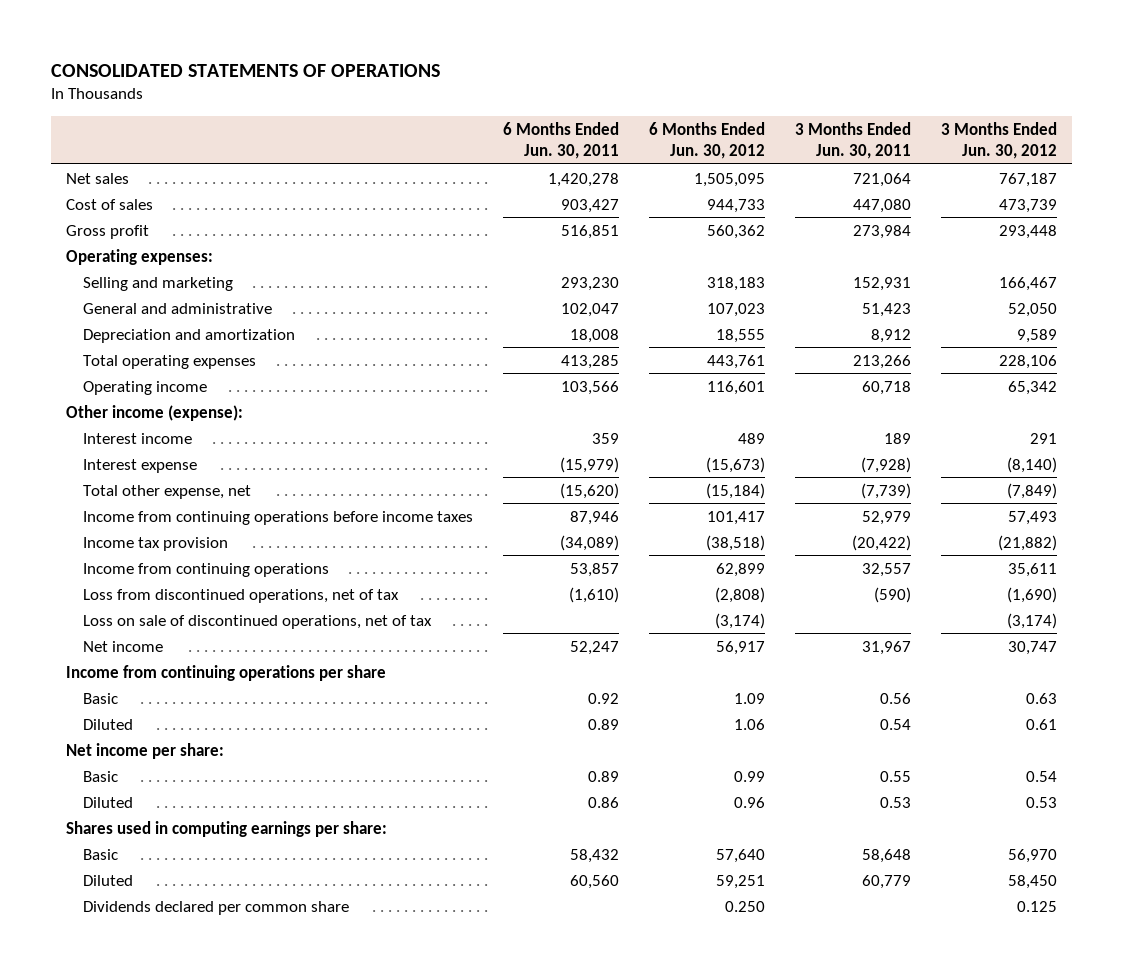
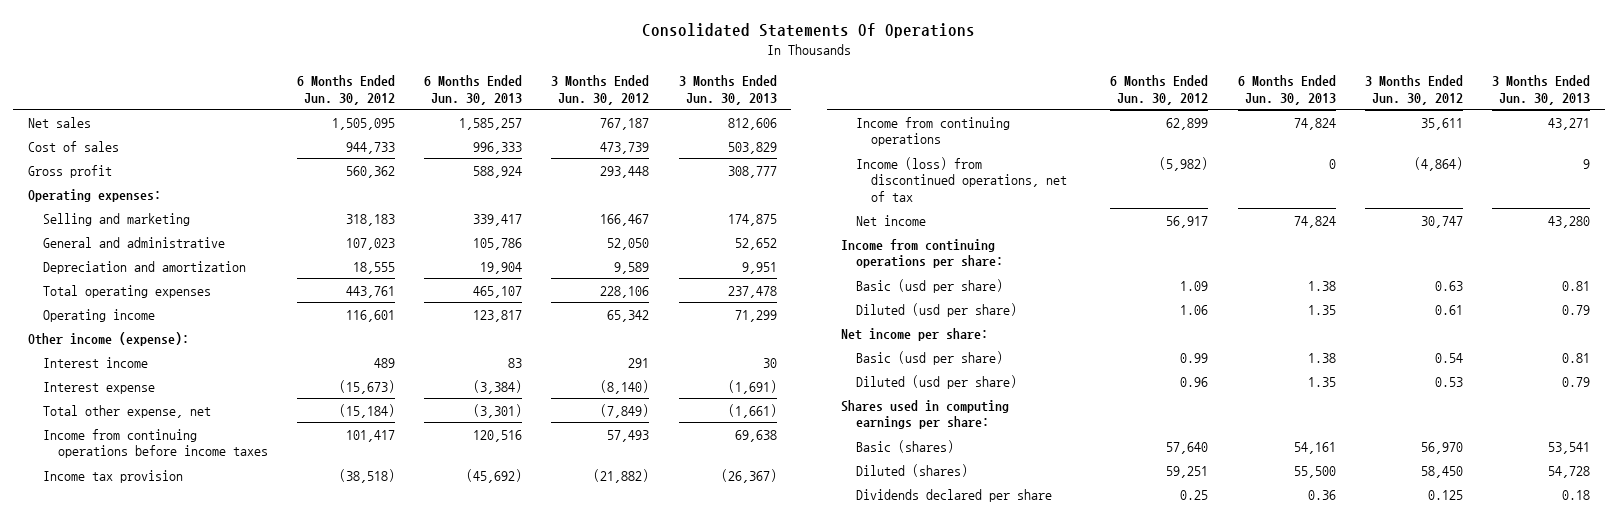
[50,63,440,77] CONSOLIDATED STATEMENTS OF OPERATIONS -> [641,23,975,39] Consolidated Statements Of Operations
[502,121,619,160] 6 Months Ended Jun. 30, 2011 -> none
[794,121,911,160] 3 Months Ended Jun. 30, 2011 -> none
none -> [424,75,523,105] 6 Months Ended Jun. 30, 2013
none -> [678,75,777,105] 3 Months Ended Jun. 30, 2013
[82,614,432,629] Loss on sale of discontinued operations, net of tax -> none
[82,588,399,603] Loss from discontinued operations, net of tax -> [856,156,1068,202] Income (loss) from discontinued operations, net of tax
[714,586,765,603] (2,808) -> [1159,156,1209,171] (5,982)
[1006,586,1057,603] (1,690) -> [1413,156,1463,171] (4,864)
[65,664,386,681] Income from continuing operations per share -> [841,238,1004,269] Income from continuing operations per share:
[82,692,118,704] Basic -> [856,278,1004,293] Basic (usd per share)
[82,718,133,730] Diluted -> [856,302,1018,317] Diluted (usd per share)
[82,770,118,782] Basic -> [856,350,1004,365] Basic (usd per share)
[82,796,133,808] Diluted -> [856,374,1018,389] Diluted (usd per share)
[82,848,118,860] Basic -> [856,439,955,453] Basic (shares)
[82,874,133,886] Diluted -> [856,463,969,477] Diluted (shares)
[82,900,349,915] Dividends declared per common share -> [856,488,1053,502] Dividends declared per share
[724,900,765,912] 0.250 -> [1180,489,1209,500] 0.25

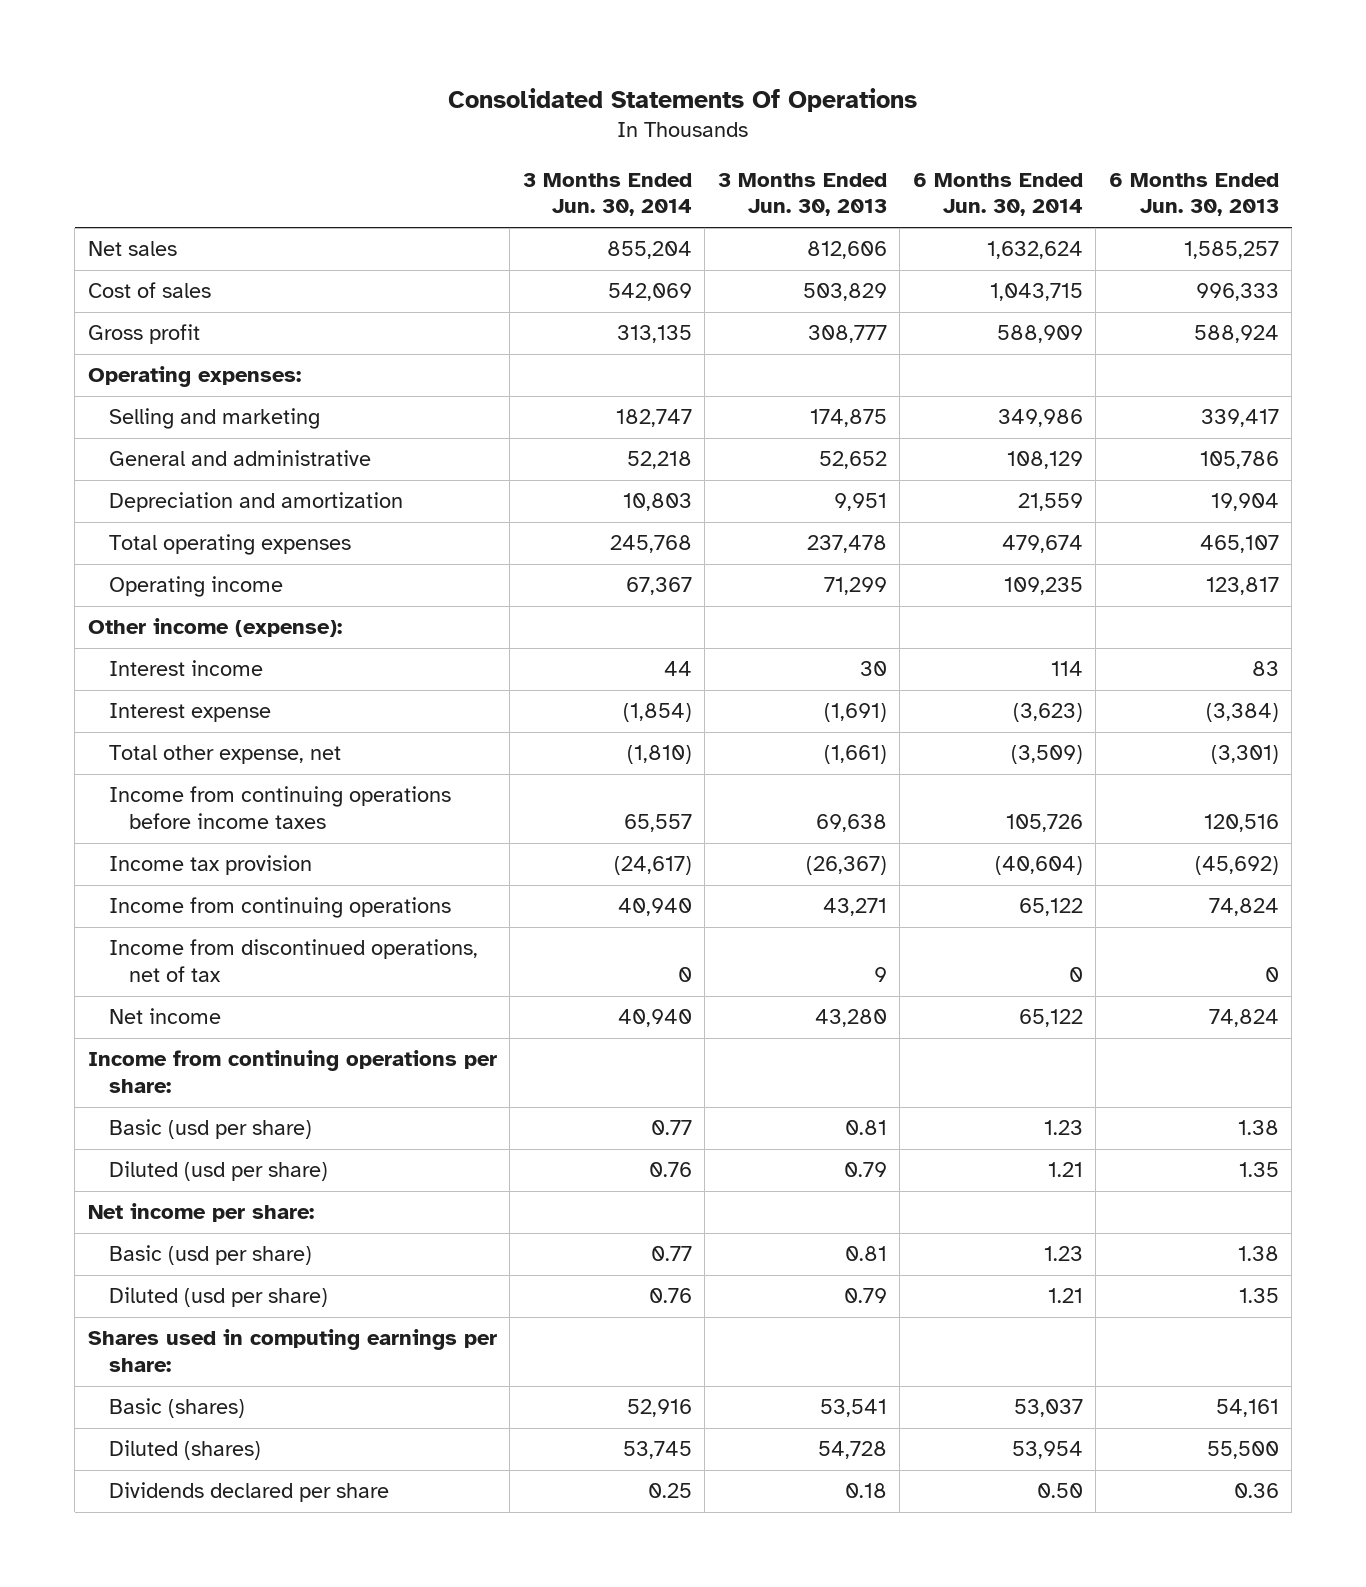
[297,75,396,105] 6 Months Ended Jun. 30, 2012 -> none
[551,75,650,105] 3 Months Ended Jun. 30, 2012 -> none
none -> [522,172,692,217] 3 Months Ended Jun. 30, 2014
none -> [912,172,1083,217] 6 Months Ended Jun. 30, 2014
[856,156,1068,202] Income (loss) from discontinued operations, net of tax -> [108,939,478,982] Income from discontinued operations, net of tax

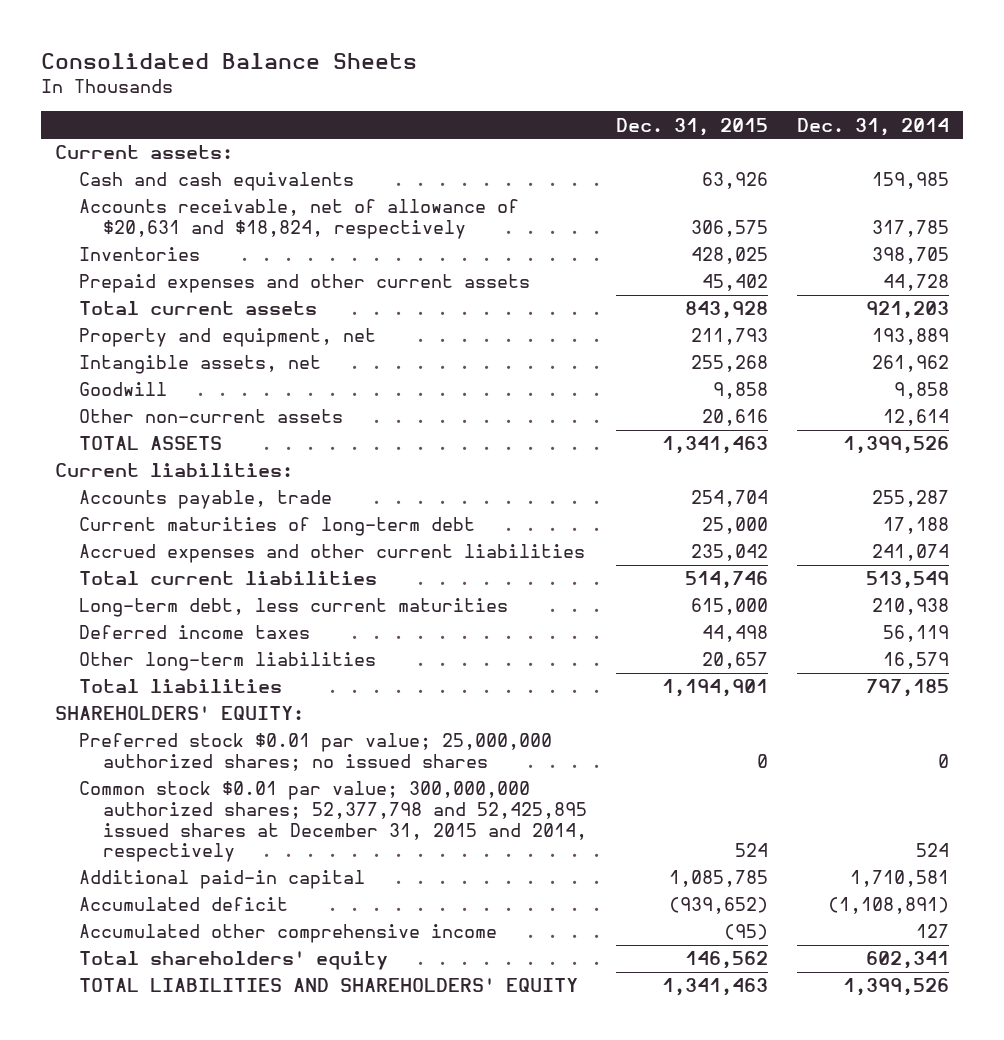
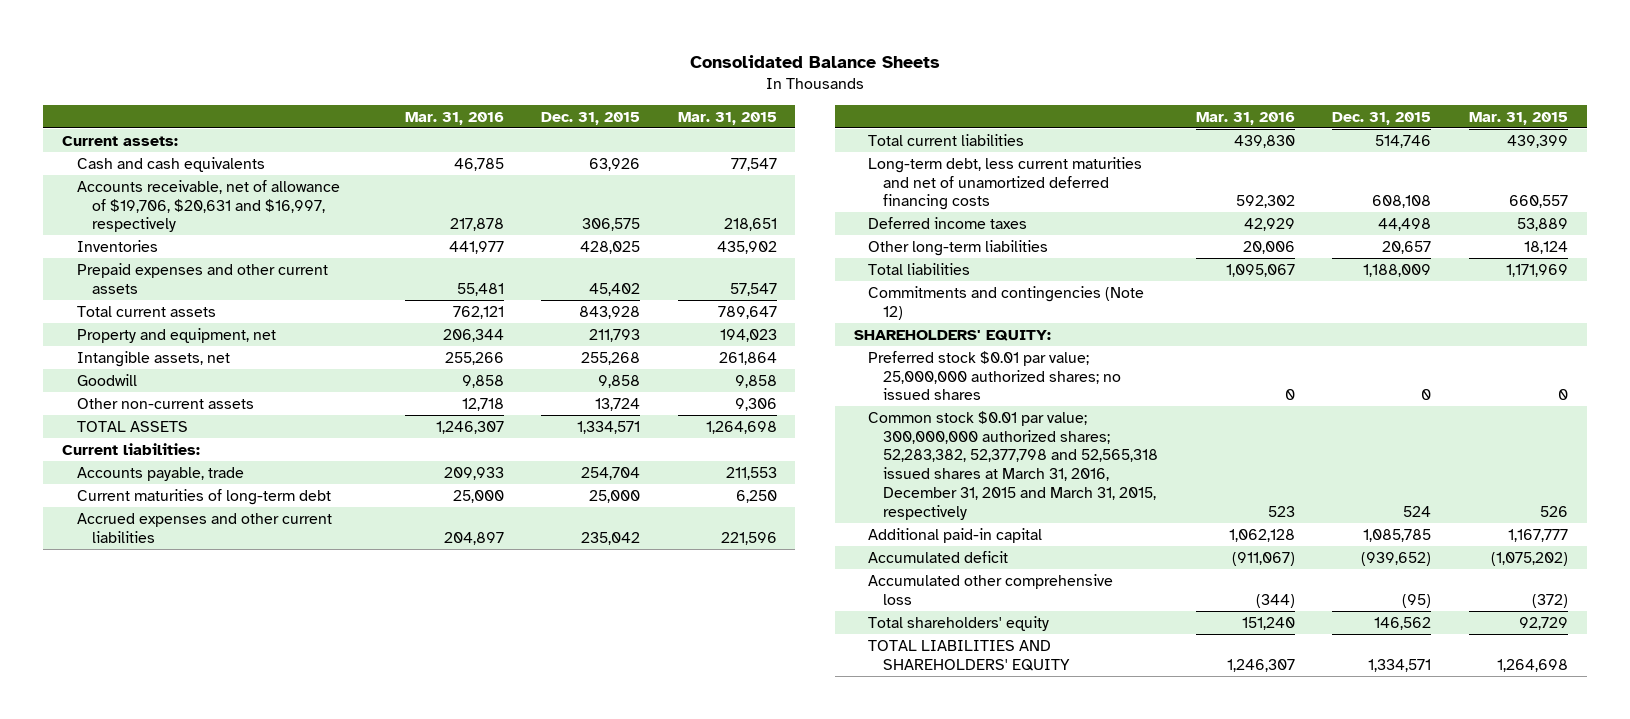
[796,117,949,136] Dec. 31, 2014 -> none
none -> [404,111,504,125] Mar. 31, 2016
none -> [677,111,777,125] Mar. 31, 2015
[79,199,520,240] Accounts receivable, net of allowance of $20,631 and $18,824, respectively -> [77,179,341,233] Accounts receivable, net of allowance of $19,706, $20,631 and $16,997, respectively
[702,409,769,427] 20,616 -> [595,397,641,411] 13,724
[662,436,769,455] 1,341,463 -> [577,420,641,434] 1,334,571
[79,598,509,618] Long-term debt, less current maturities -> [868,156,1143,211] Long-term debt, less current maturities and net of unamortized deferred financing costs
[691,598,769,616] 615,000 -> [1372,195,1432,209] 608,108
[662,679,769,698] 1,194,901 -> [1363,263,1432,277] 1,188,009
none -> [868,285,1145,320] Commitments and contingencies (Note 12)
[79,781,588,863] Common stock $0.01 par value; 300,000,000 authorized shares; 52,377,798 and 52,425,895 issued shares at December 31, 2015 and 2014, respectively -> [868,410,1159,520] Common stock $0.01 par value; 300,000,000 authorized shares; 52,283,382, 52,377,798 and 52,565,318 issued shares at March 31, 2016, December 31, 2015 and March 31, 2015, respectively
[79,924,498,944] Accumulated other comprehensive income -> [868,573,1114,605] Accumulated other comprehensive loss
[662,978,769,997] 1,341,463 -> [1368,658,1432,672] 1,334,571

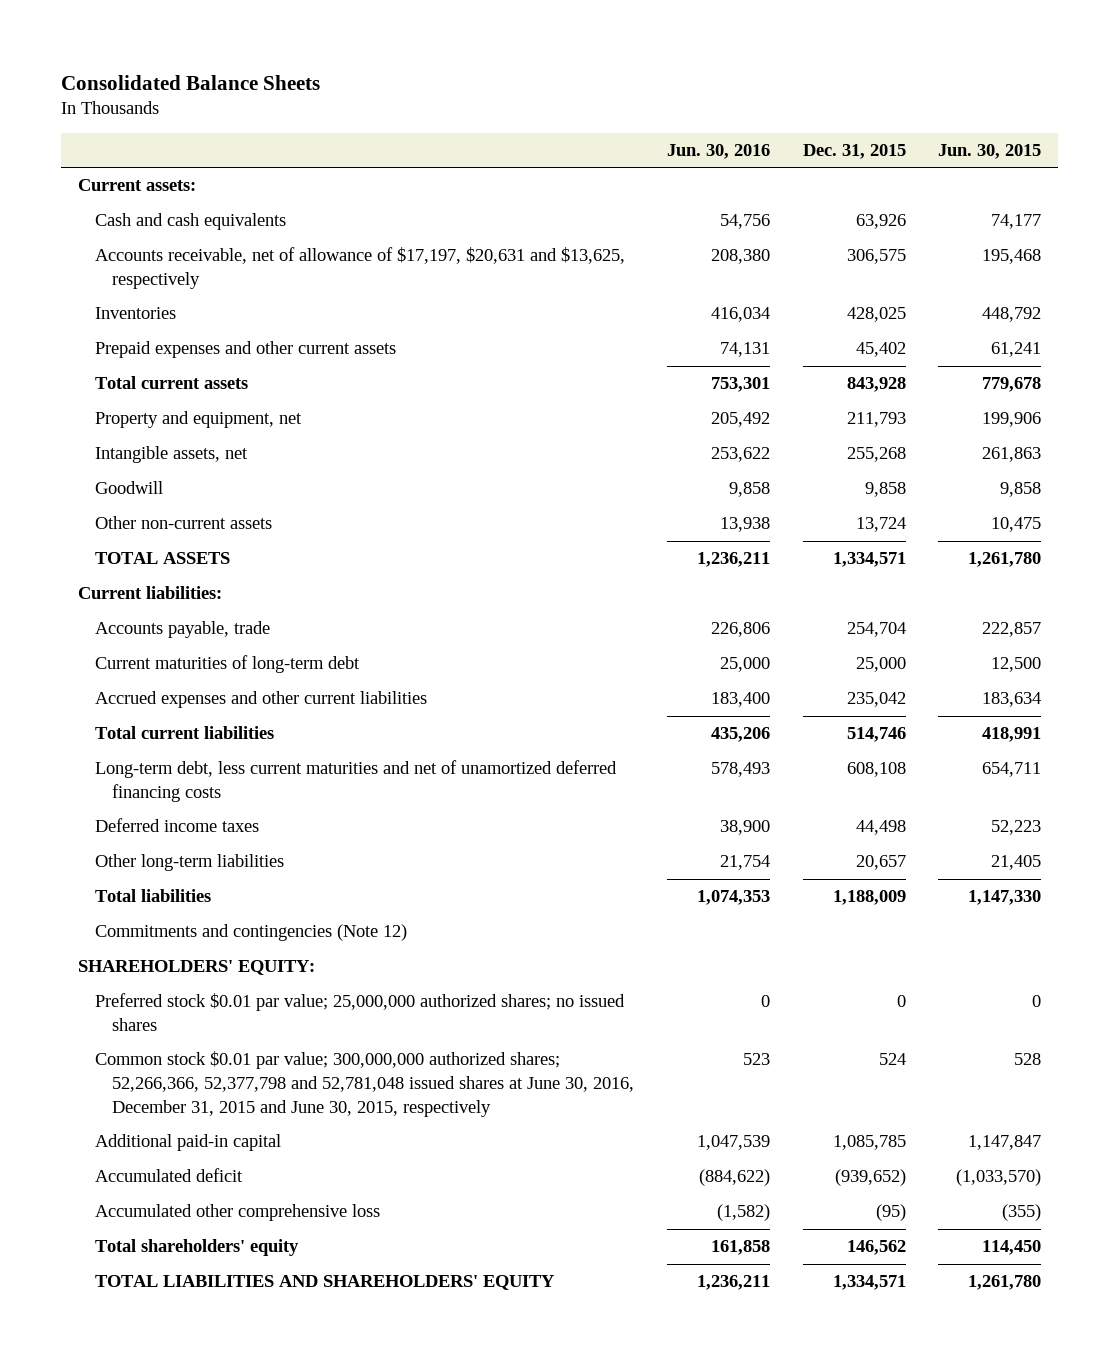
[404,111,504,125] Mar. 31, 2016 -> none
[677,111,777,125] Mar. 31, 2015 -> none
none -> [667,143,771,159] Jun. 30, 2016
none -> [938,143,1042,159] Jun. 30, 2015
[77,179,341,233] Accounts receivable, net of allowance of $19,706, $20,631 and $16,997, respectively -> [94,247,625,290] Accounts receivable, net of allowance of $17,197, $20,631 and $13,625, respectively
[868,410,1159,520] Common stock $0.01 par value; 300,000,000 authorized shares; 52,283,382, 52,377,798 and 52,565,318 issued shares at March 31, 2016, December 31, 2015 and March 31, 2015, respectively -> [94,1051,635,1117] Common stock $0.01 par value; 300,000,000 authorized shares; 52,266,366, 52,377,798 and 52,781,048 issued shares at June 30, 2016, December 31, 2015 and June 30, 2015, respectively

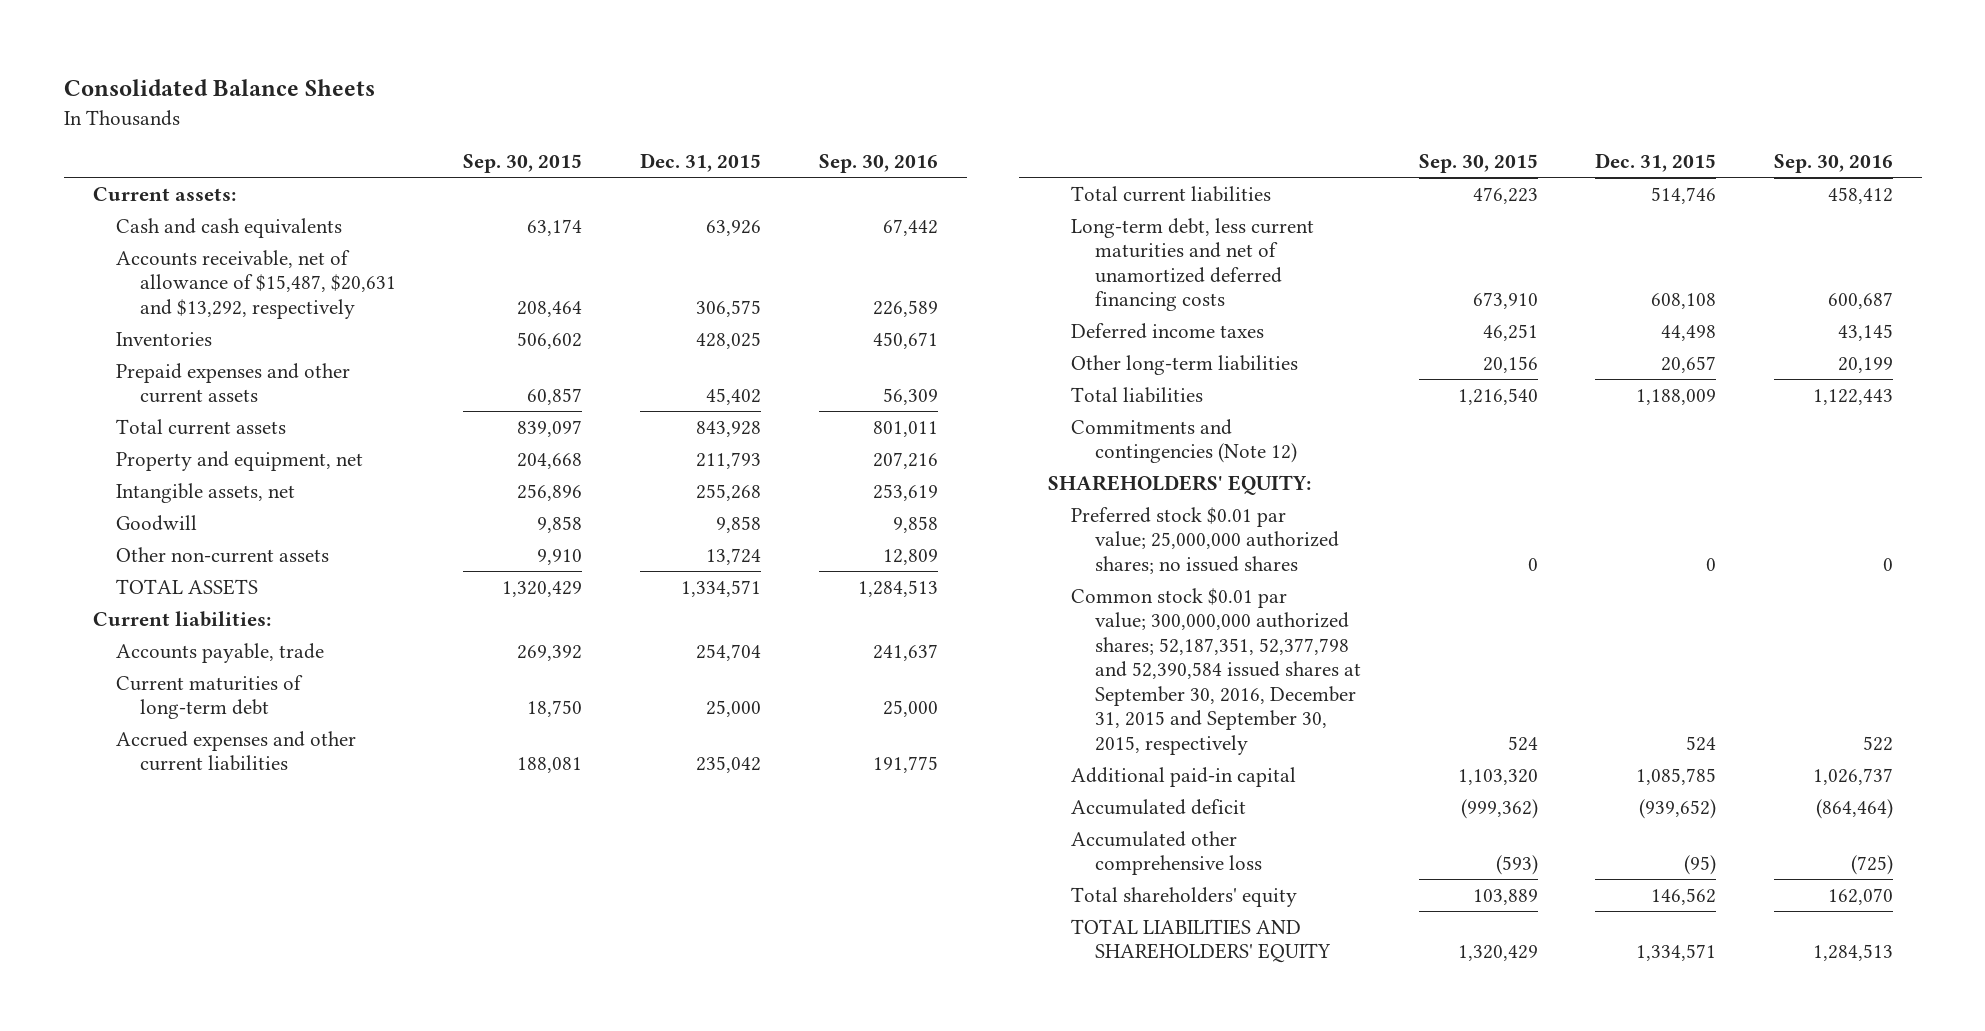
[667,143,771,159] Jun. 30, 2016 -> none
[938,143,1042,159] Jun. 30, 2015 -> none
none -> [463,154,583,174] Sep. 30, 2015
none -> [818,154,938,174] Sep. 30, 2016
[94,247,625,290] Accounts receivable, net of allowance of $17,197, $20,631 and $13,625, respectively -> [116,249,396,319] Accounts receivable, net of allowance of $15,487, $20,631 and $13,292, respectively
[94,1051,635,1117] Common stock $0.01 par value; 300,000,000 authorized shares; 52,266,366, 52,377,798 and 52,781,048 issued shares at June 30, 2016, December 31, 2015 and June 30, 2015, respectively -> [1071,587,1361,755] Common stock $0.01 par value; 300,000,000 authorized shares; 52,187,351, 52,377,798 and 52,390,584 issued shares at September 30, 2016, December 31, 2015 and September 30, 2015, respectively

